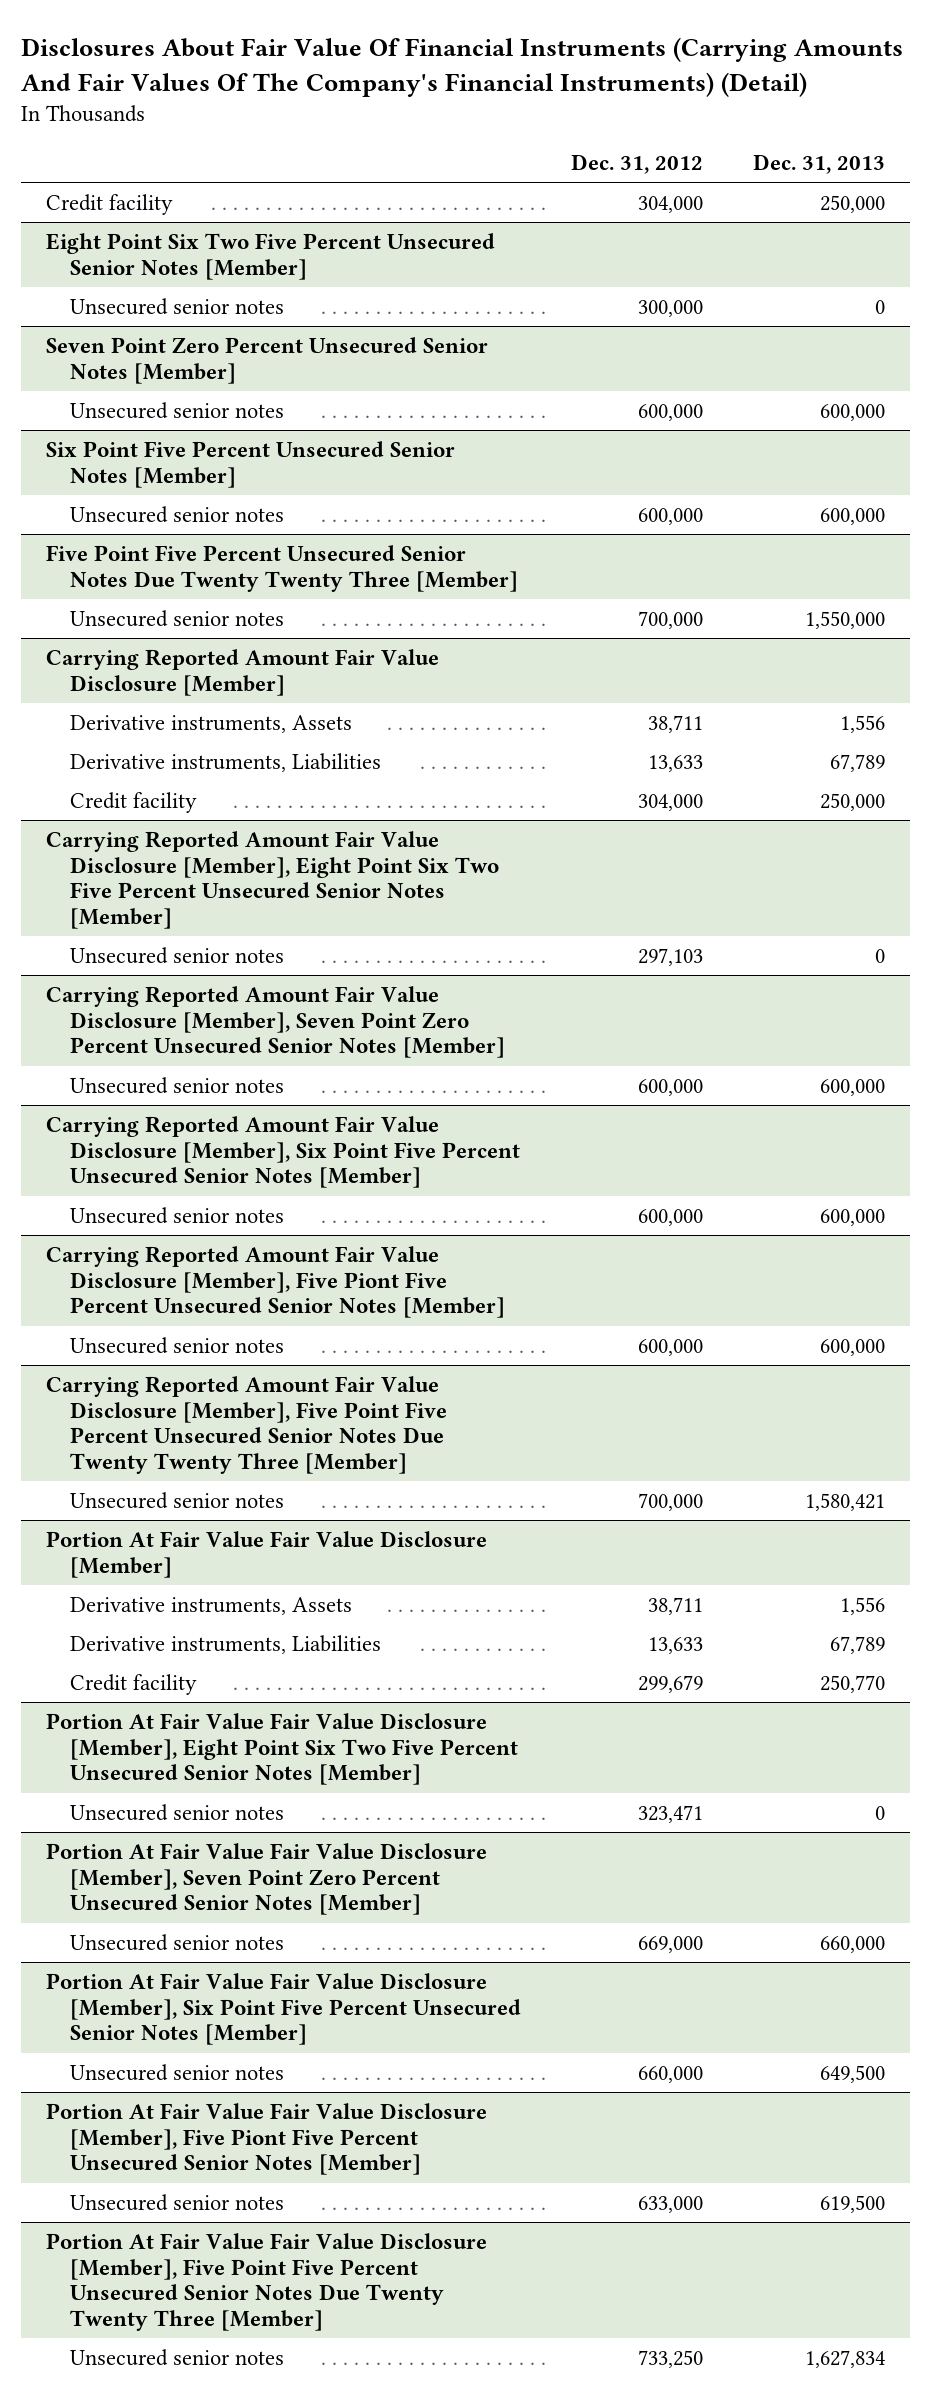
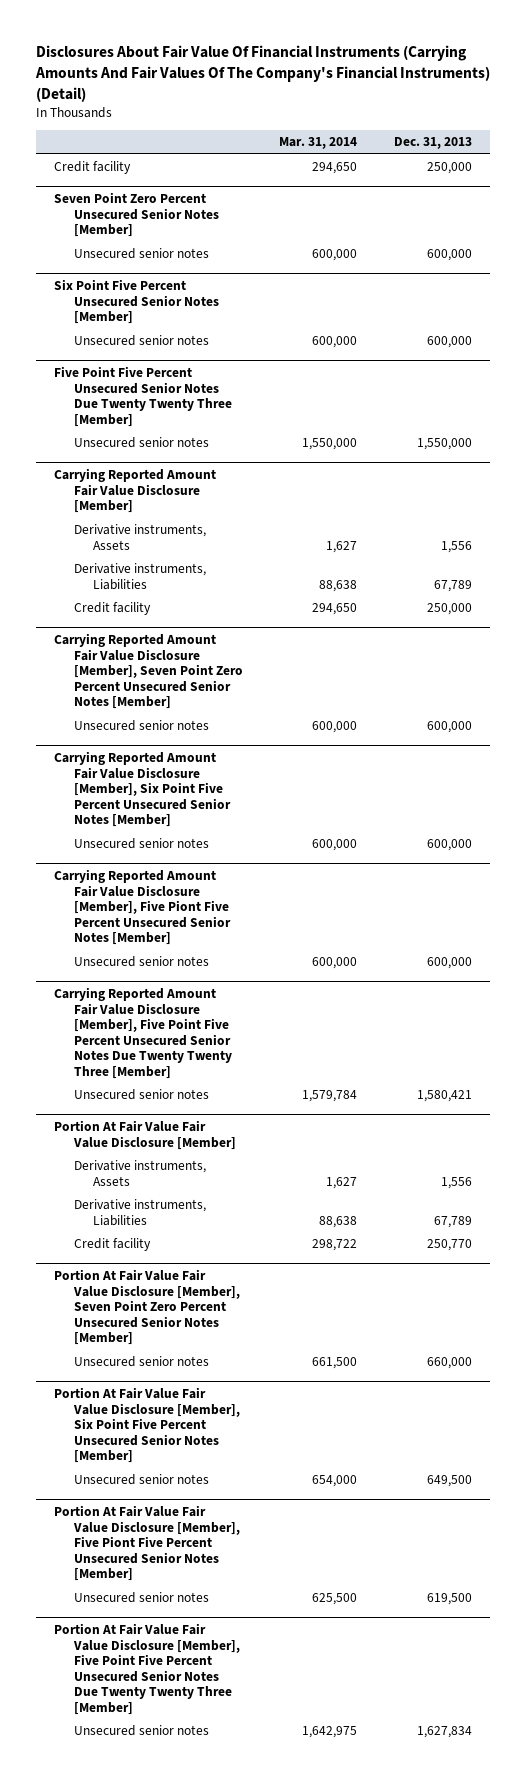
[570,154,703,175] Dec. 31, 2012 -> none
none -> [279,137,358,150] Mar. 31, 2014
[46,232,496,280] Eight Point Six Two Five Percent Unsecured Senior Notes [Member] -> none
[69,297,284,315] Unsecured senior notes -> none
[46,830,499,930] Carrying Reported Amount Fair Value Disclosure [Member], Eight Point Six Two Five Percent Unsecured Senior Notes [Member] -> none
[69,946,284,964] Unsecured senior notes -> none
[46,1712,518,1786] Portion At Fair Value Fair Value Disclosure [Member], Eight Point Six Two Five Percent Unsecured Senior Notes [Member] -> none
[69,1803,284,1821] Unsecured senior notes -> none

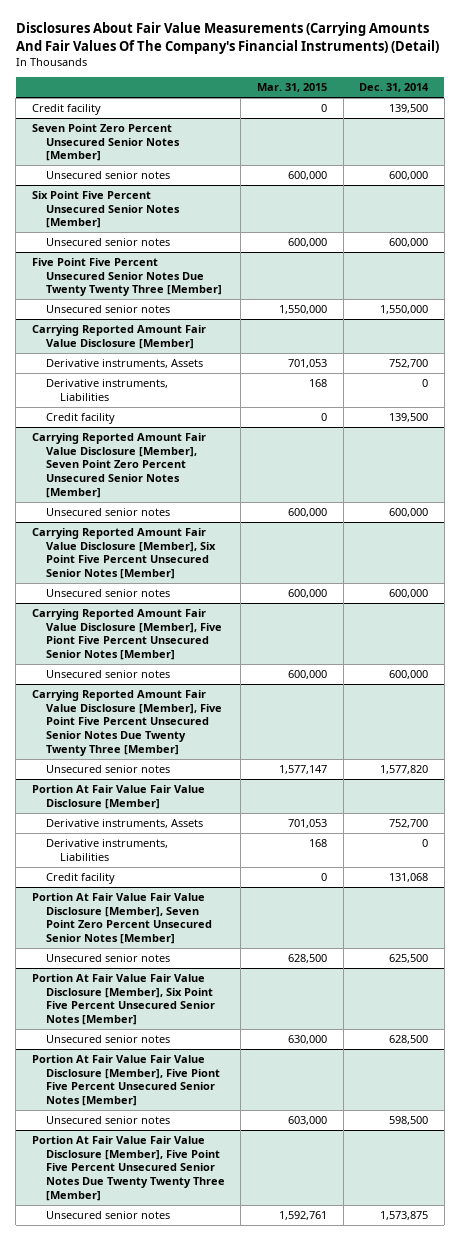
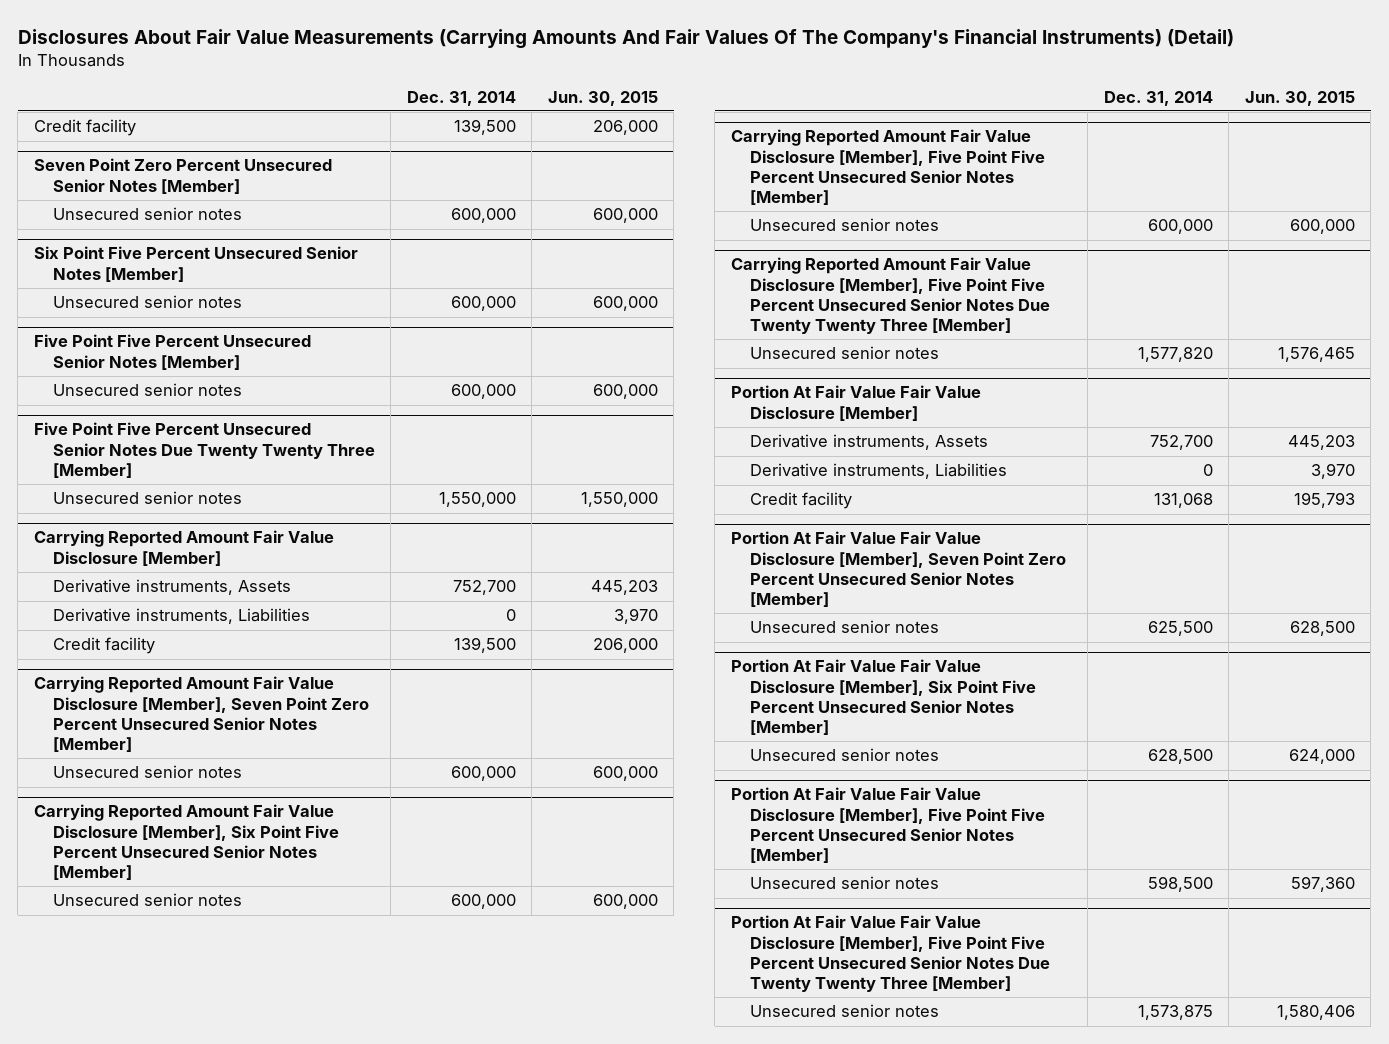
[257,83,328,93] Mar. 31, 2015 -> none
none -> [547,90,658,106] Jun. 30, 2015
none -> [33,334,311,370] Five Point Five Percent Unsecured Senior Notes [Member]
none -> [52,383,242,397] Unsecured senior notes
[31,609,222,660] Carrying Reported Amount Fair Value Disclosure [Member], Five Piont Five Percent Unsecured Senior Notes [Member] -> [730,129,1045,205] Carrying Reported Amount Fair Value Disclosure [Member], Five Point Five Percent Unsecured Senior Notes [Member]
[31,1055,220,1106] Portion At Fair Value Fair Value Disclosure [Member], Five Piont Five Percent Unsecured Senior Notes [Member] -> [730,787,1045,863] Portion At Fair Value Fair Value Disclosure [Member], Five Point Five Percent Unsecured Senior Notes [Member]

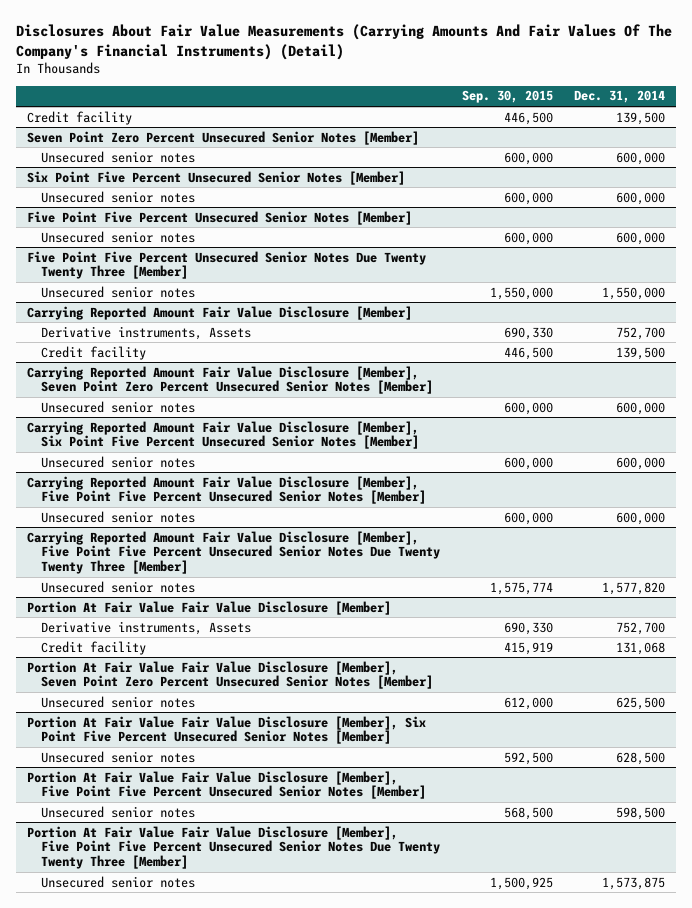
[547,90,658,106] Jun. 30, 2015 -> none
none -> [461,90,553,104] Sep. 30, 2015
[52,608,310,625] Derivative instruments, Liabilities -> none
[749,463,1007,480] Derivative instruments, Liabilities -> none

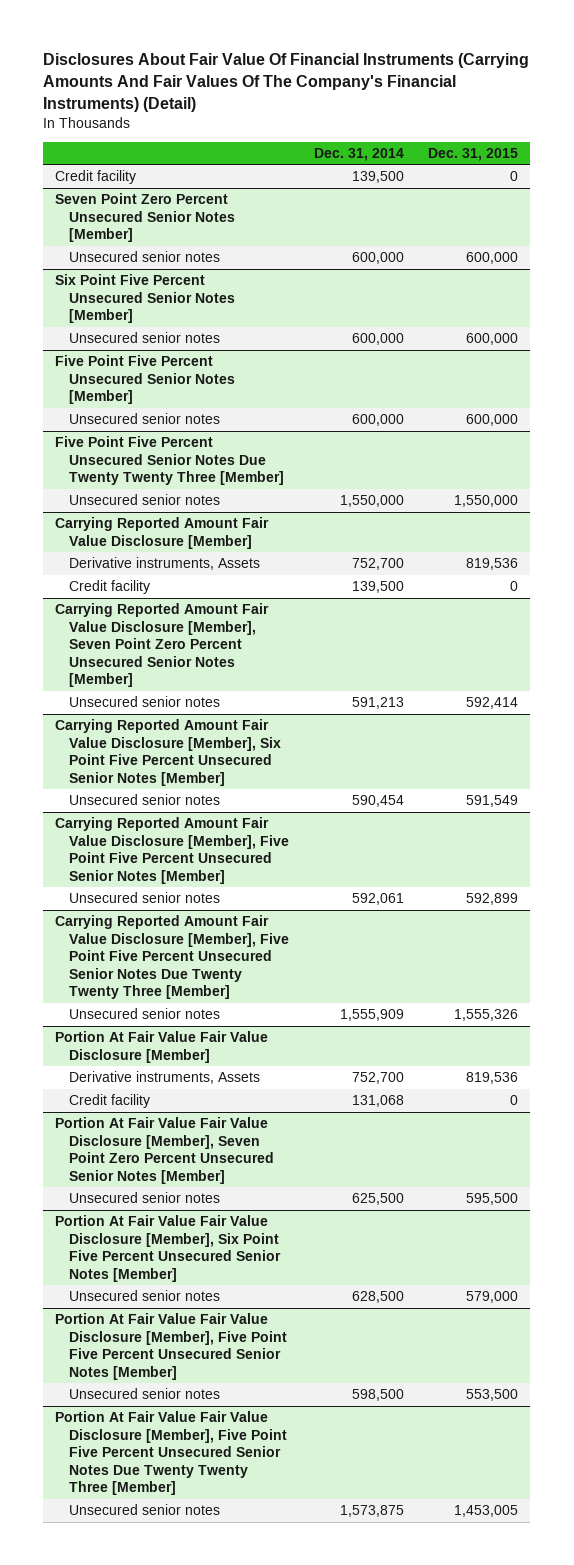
[16,23,673,60] Disclosures About Fair Value Measurements (Carrying Amounts And Fair Values Of The Company's Financial Instruments) (Detail) -> [43,53,530,112] Disclosures About Fair Value Of Financial Instruments (Carrying Amounts And Fair Values Of The Company's Financial Instruments) (Detail)
[461,90,553,104] Sep. 30, 2015 -> none
none -> [428,147,519,161] Dec. 31, 2015
[616,401,666,415] 600,000 -> [351,697,404,710] 591,213
[616,456,666,470] 600,000 -> [351,795,404,808] 590,454
[616,511,666,525] 600,000 -> [351,893,404,906] 592,061
[602,581,666,595] 1,577,820 -> [339,1009,404,1022] 1,555,909

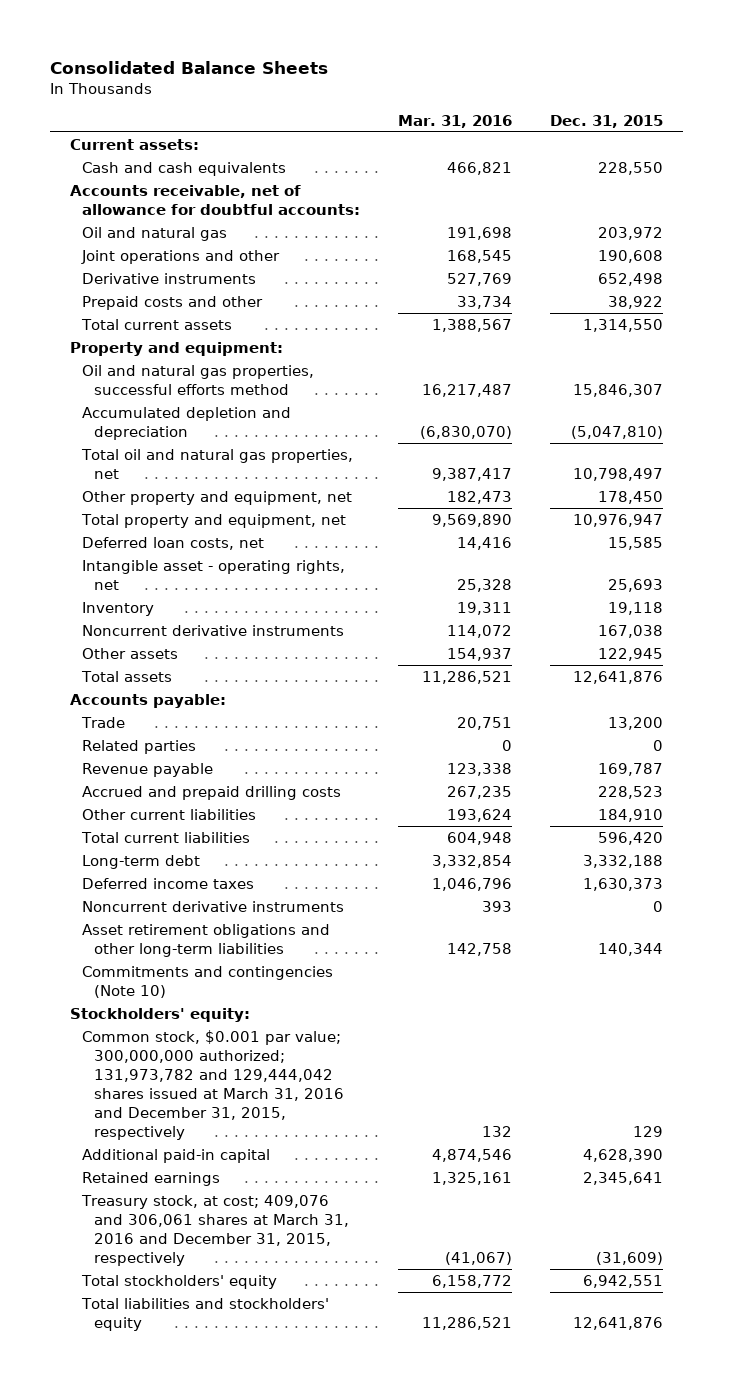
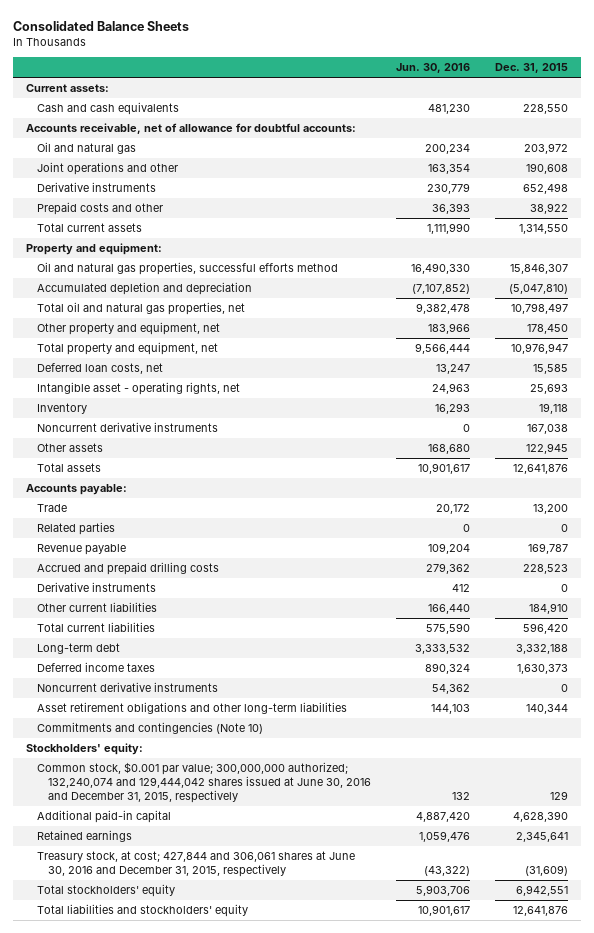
[398,114,513,128] Mar. 31, 2016 -> none
none -> [396,62,471,73] Jun. 30, 2016
none -> [37,582,157,593] Derivative instruments
[81,1029,345,1141] Common stock, $0.001 par value; 300,000,000 authorized; 131,973,782 and 129,444,042 shares issued at March 31, 2016 and December 31, 2015, respectively -> [37,762,372,804] Common stock, $0.001 par value; 300,000,000 authorized; 132,240,074 and 129,444,042 shares issued at June 30, 2016 and December 31, 2015, respectively
[80,1194,350,1267] Treasury stock, at cost; 409,076 and 306,061 shares at March 31, 2016 and December 31, 2015, respectively -> [37,851,356,878] Treasury stock, at cost; 427,844 and 306,061 shares at June 30, 2016 and December 31, 2015, respectively

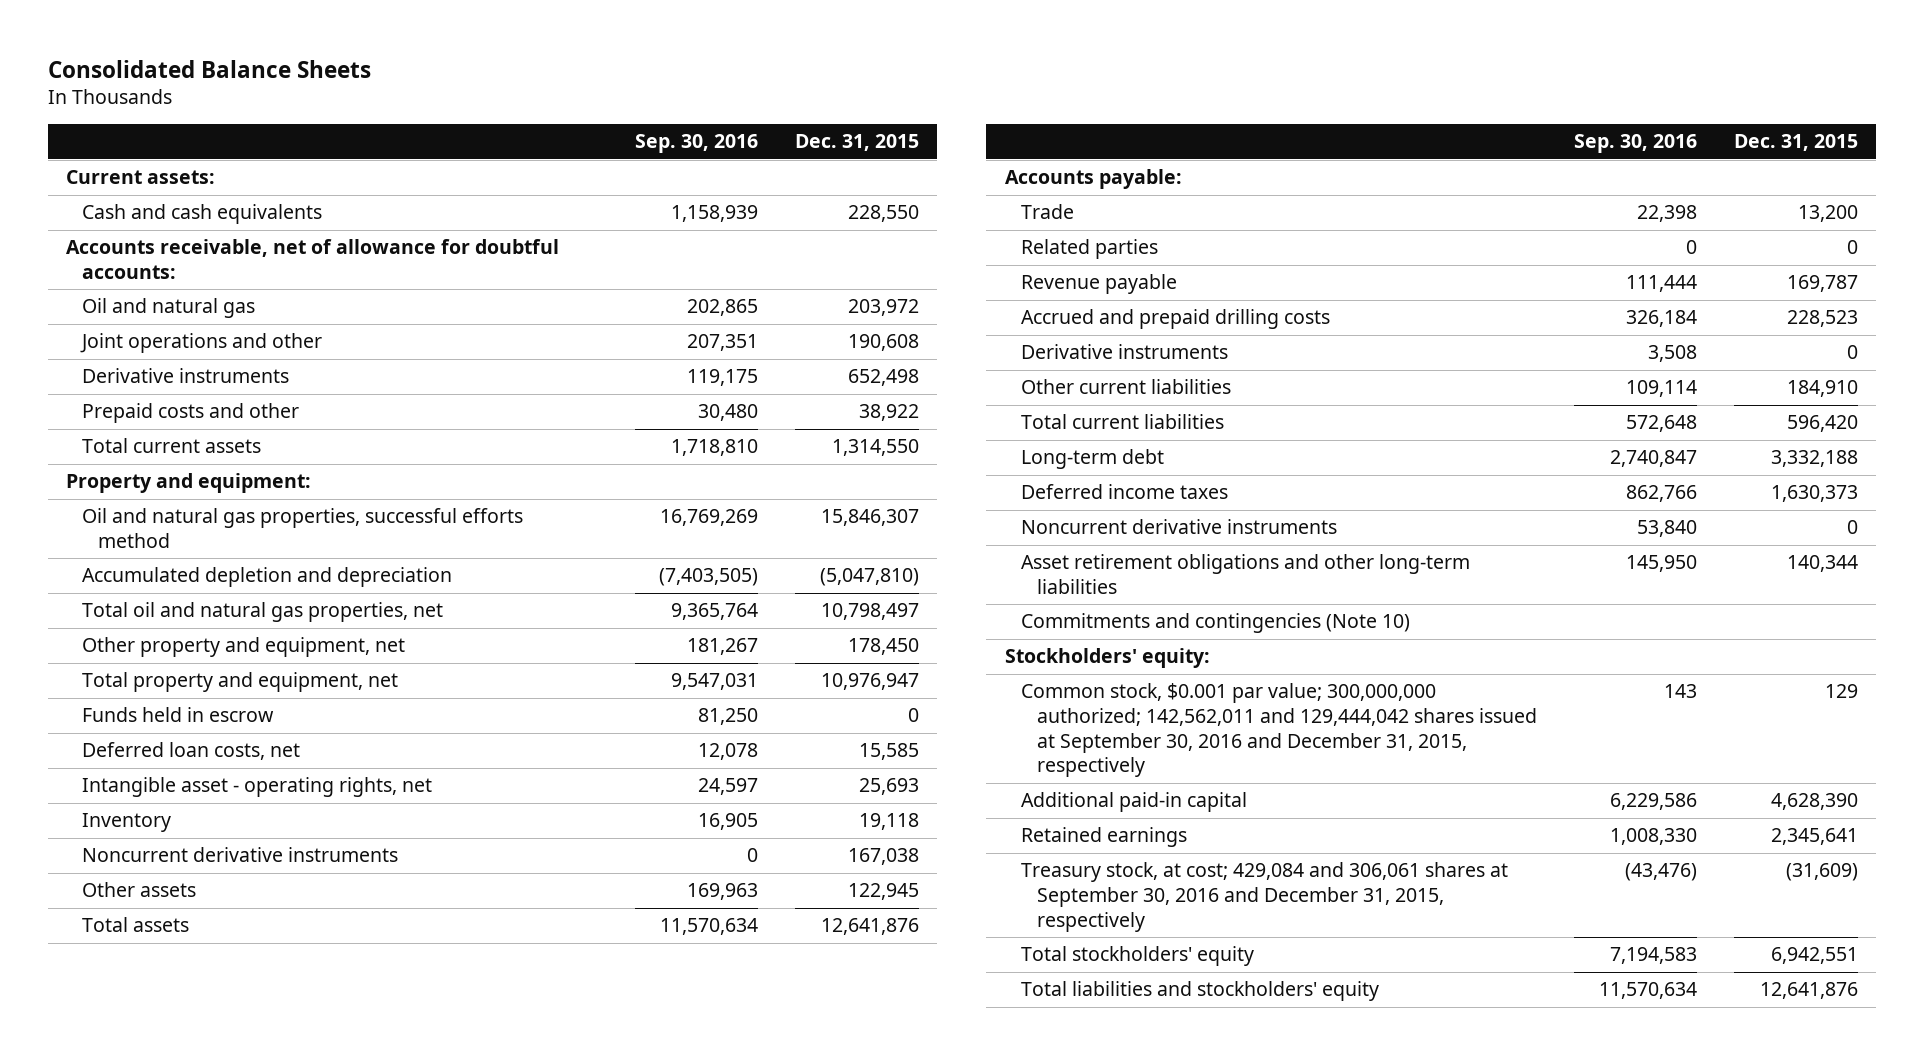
[396,62,471,73] Jun. 30, 2016 -> none
none -> [635,134,759,154] Sep. 30, 2016
none -> [82,707,275,723] Funds held in escrow
[37,762,372,804] Common stock, $0.001 par value; 300,000,000 authorized; 132,240,074 and 129,444,042 shares issued at June 30, 2016 and December 31, 2015, respectively -> [1020,683,1538,778] Common stock, $0.001 par value; 300,000,000 authorized; 142,562,011 and 129,444,042 shares issued at September 30, 2016 and December 31, 2015, respectively
[37,851,356,878] Treasury stock, at cost; 427,844 and 306,061 shares at June 30, 2016 and December 31, 2015, respectively -> [1020,862,1508,932] Treasury stock, at cost; 429,084 and 306,061 shares at September 30, 2016 and December 31, 2015, respectively

